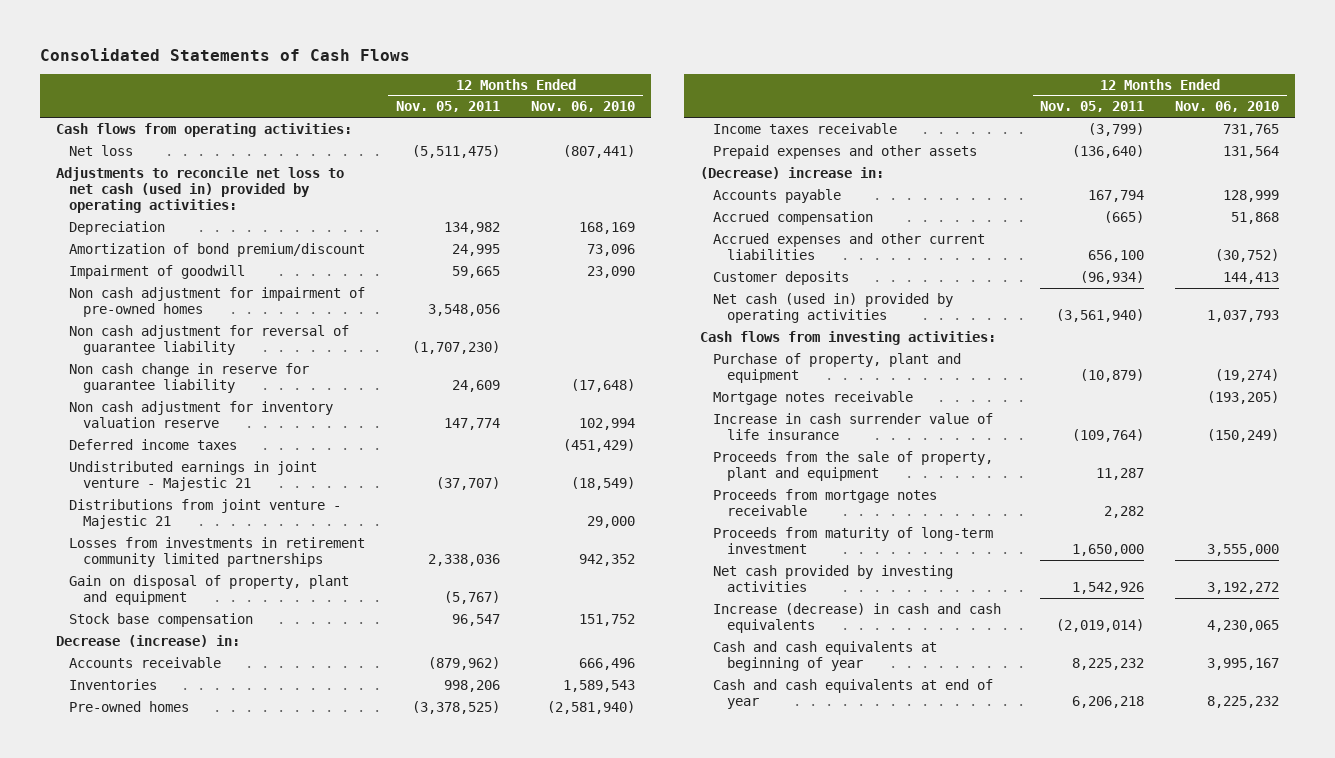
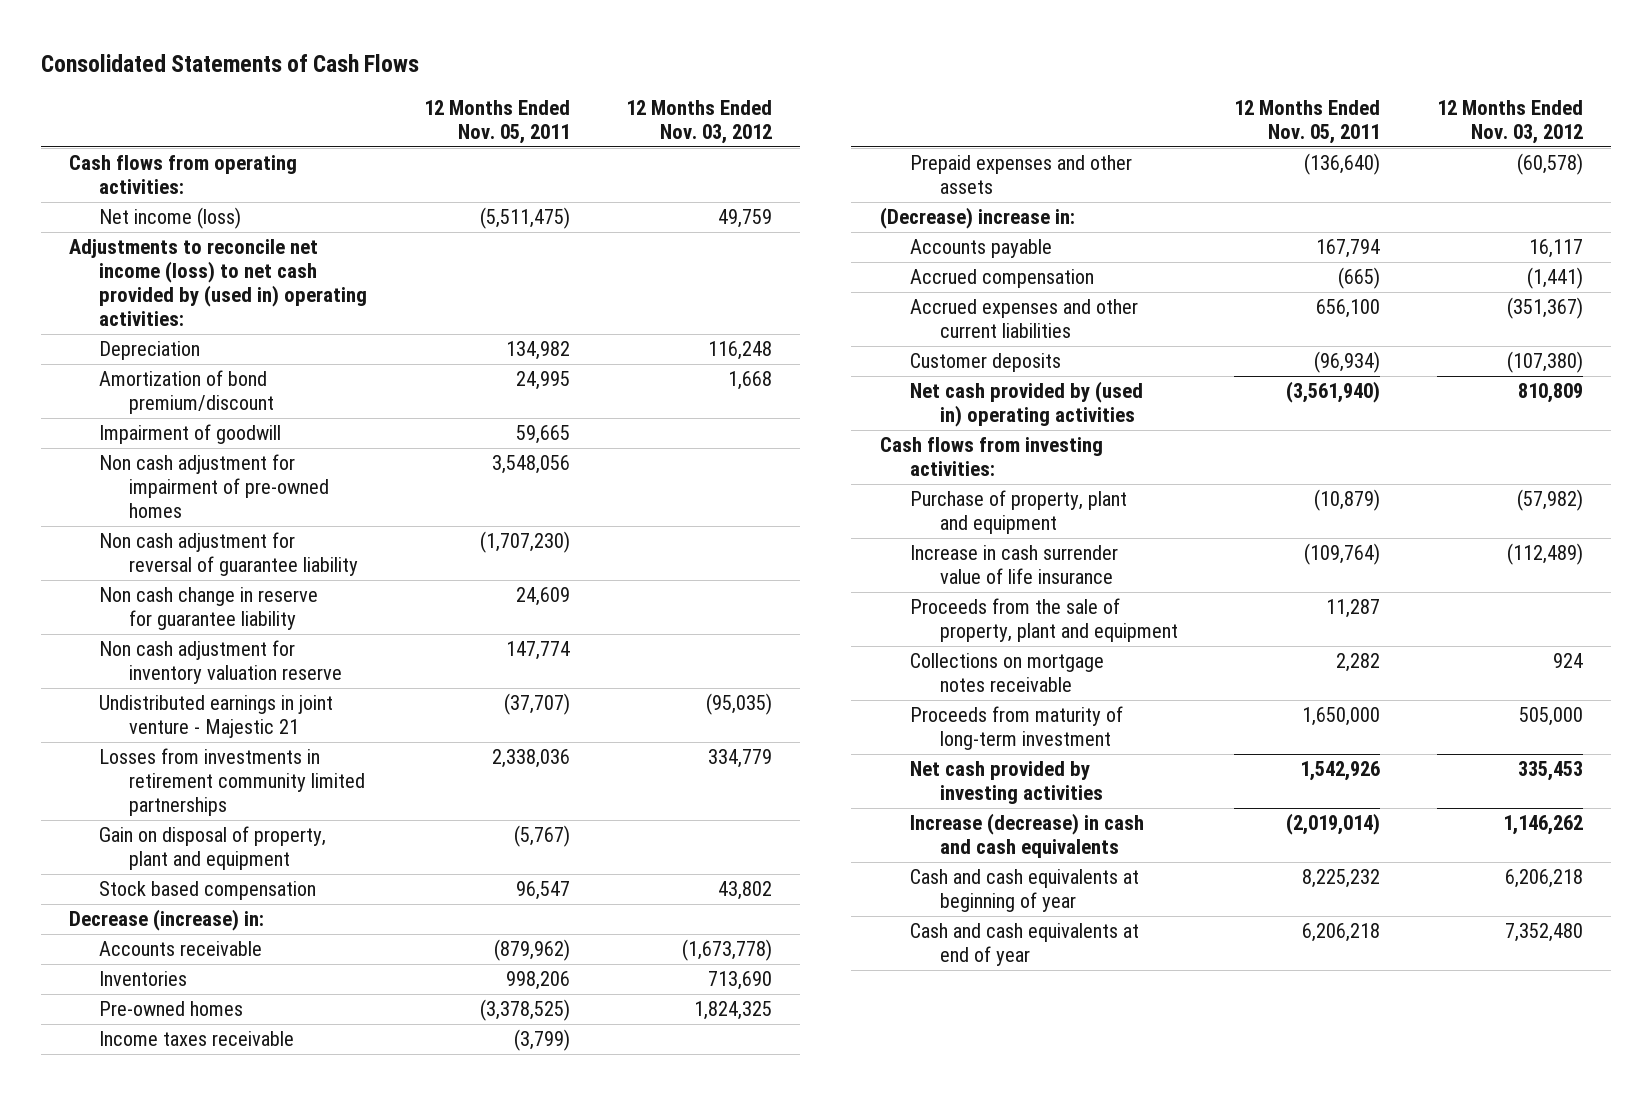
[531,101,636,113] Nov. 06, 2010 -> none
none -> [626,100,773,145] 12 Months Ended Nov. 03, 2012
[69,144,134,156] Net loss -> [98,207,241,230] Net income (loss)
[55,166,344,213] Adjustments to reconcile net loss to net cash (used in) provided by operating activities: -> [69,239,367,327] Adjustments to reconcile net income (loss) to net cash provided by (used in) operating activities:
[69,438,238,450] Deferred income taxes -> none
[69,498,342,529] Distributions from joint venture - Majestic 21 -> none
[69,612,254,627] Stock base compensation -> [98,881,316,901] Stock based compensation
[713,292,954,323] Net cash (used in) provided by operating activities -> [909,381,1143,428] Net cash provided by (used in) operating activities
[713,390,914,405] Mortgage notes receivable -> none
[713,488,938,516] Proceeds from mortgage notes receivable -> [909,653,1104,693] Collections on mortgage notes receivable

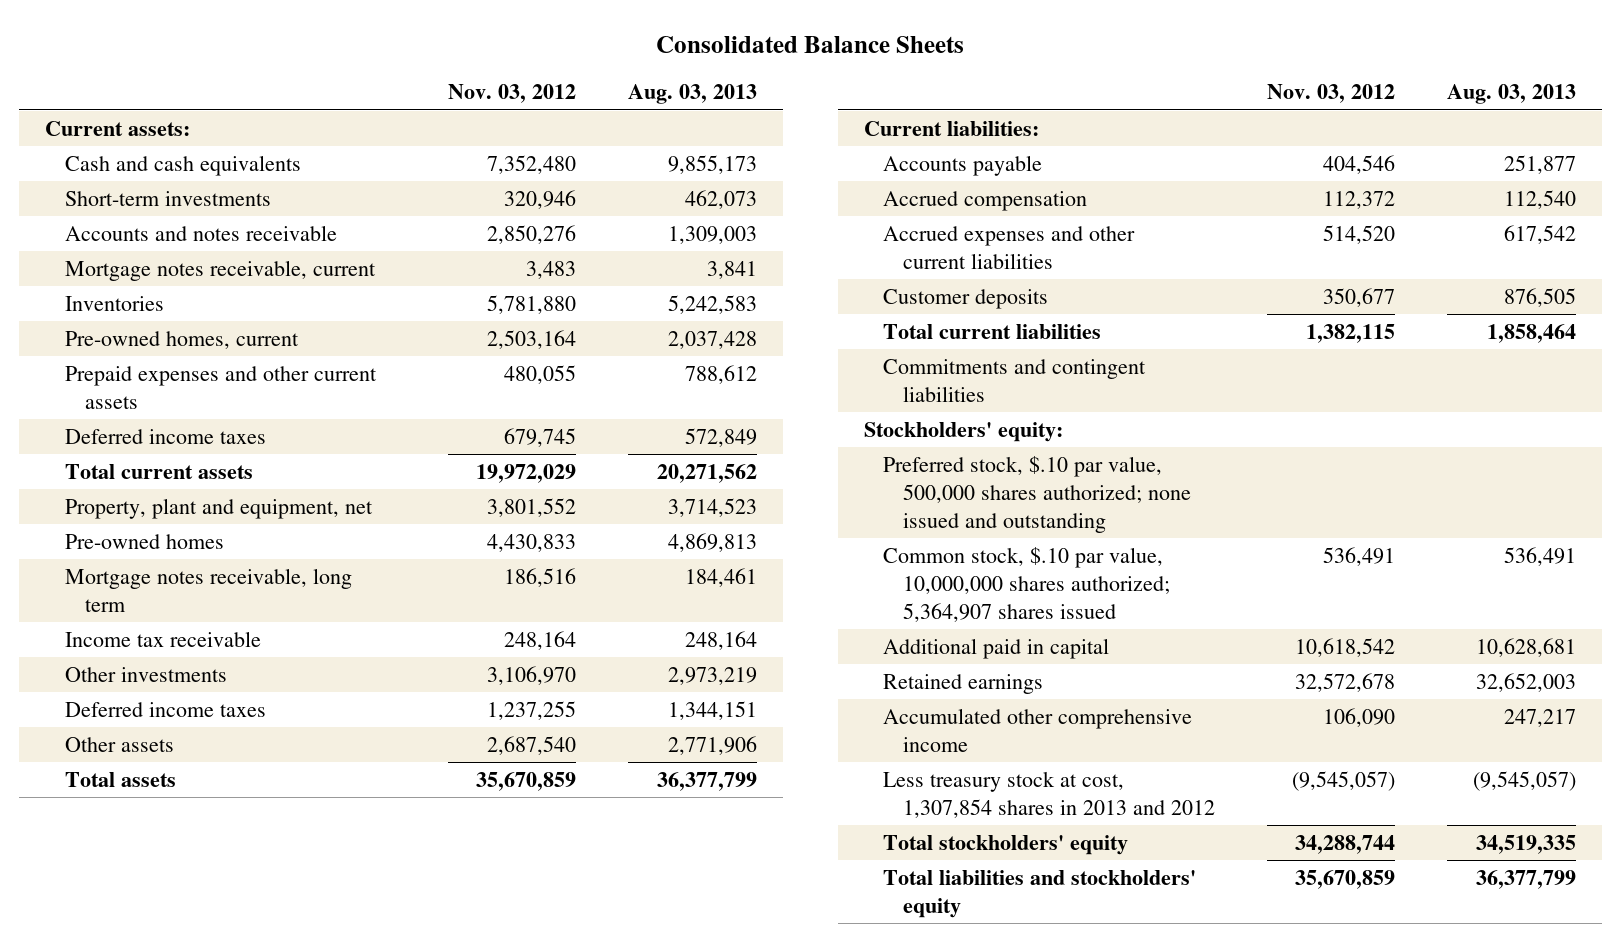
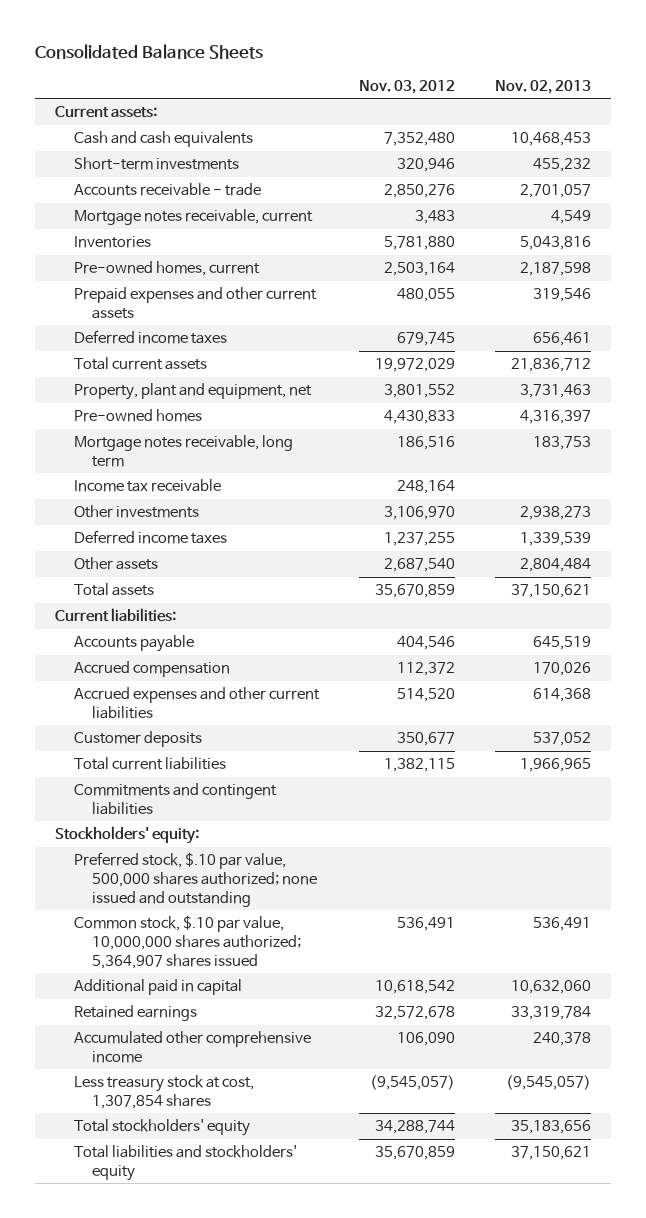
[628,84,758,105] Aug. 03, 2013 -> none
none -> [494,79,591,94] Nov. 02, 2013
[64,224,337,241] Accounts and notes receivable -> [73,183,261,197] Accounts receivable - trade
[883,770,1216,818] Less treasury stock at cost, 1,307,854 shares in 2013 and 2012 -> [73,1075,254,1109] Less treasury stock at cost, 1,307,854 shares

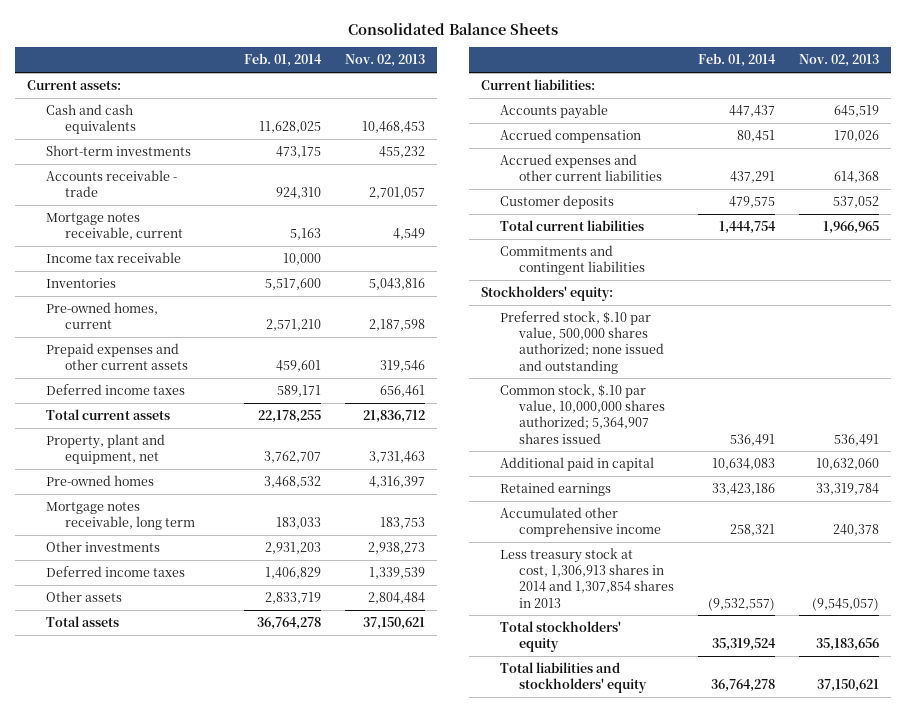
[358,79,455,94] Nov. 03, 2012 -> none
none -> [244,53,323,68] Feb. 01, 2014
[73,479,221,493] Income tax receivable -> [46,252,182,264] Income tax receivable
[73,1075,254,1109] Less treasury stock at cost, 1,307,854 shares -> [500,548,675,608] Less treasury stock at cost, 1,306,913 shares in 2014 and 1,307,854 shares in 2013

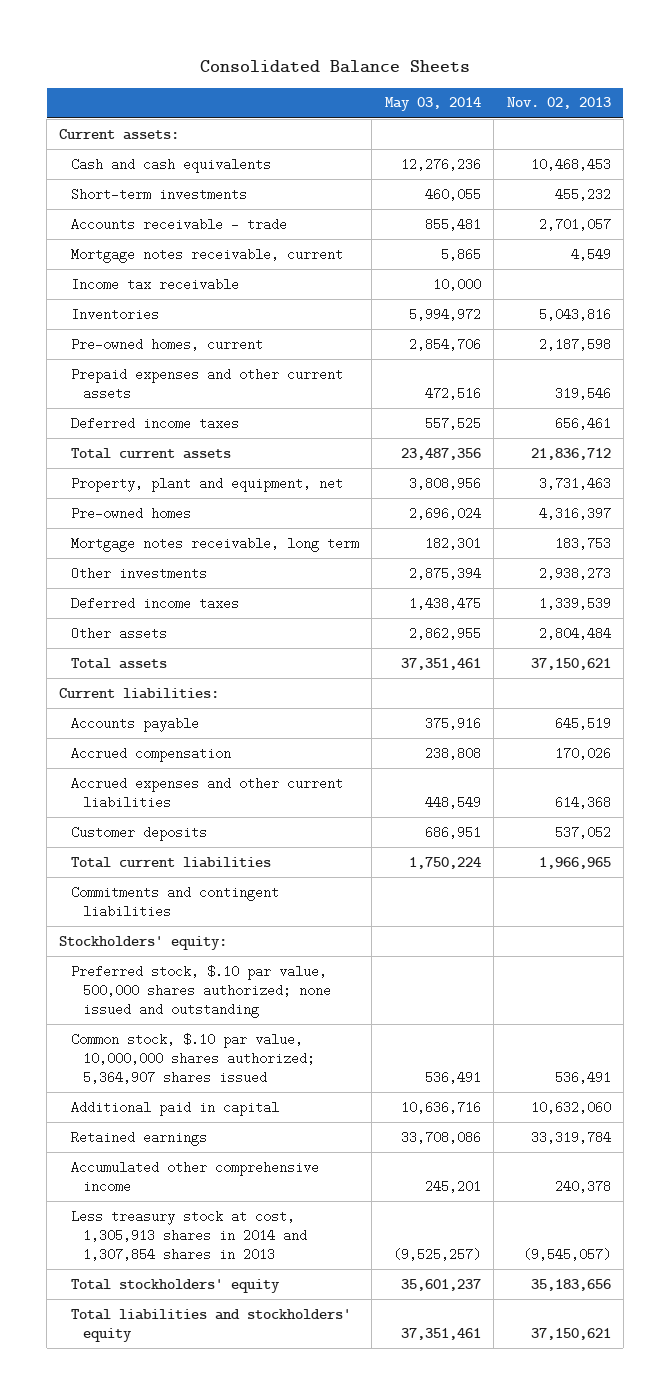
[244,53,323,68] Feb. 01, 2014 -> none
none -> [384,97,481,112] May 03, 2014
[500,548,675,608] Less treasury stock at cost, 1,306,913 shares in 2014 and 1,307,854 shares in 2013 -> [71,1209,307,1261] Less treasury stock at cost, 1,305,913 shares in 2014 and 1,307,854 shares in 2013

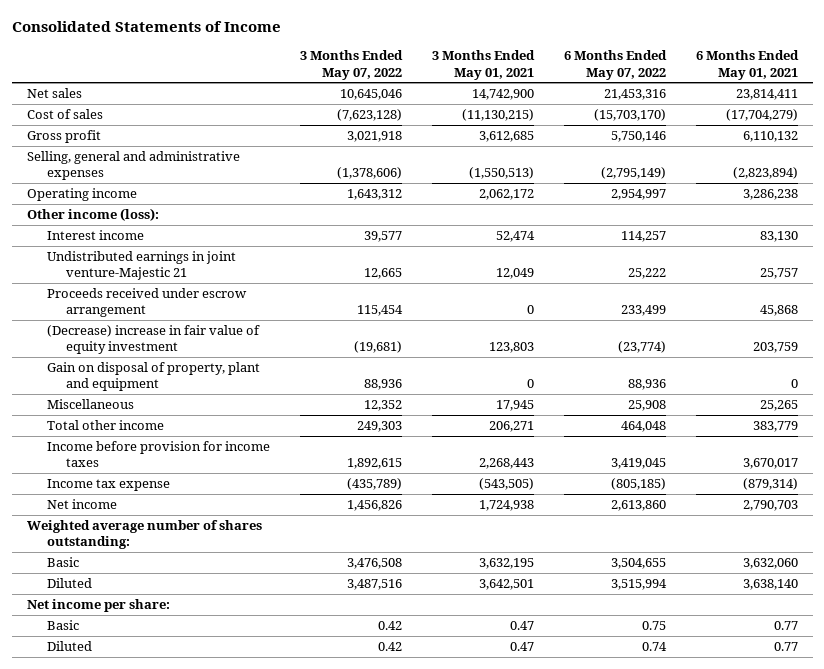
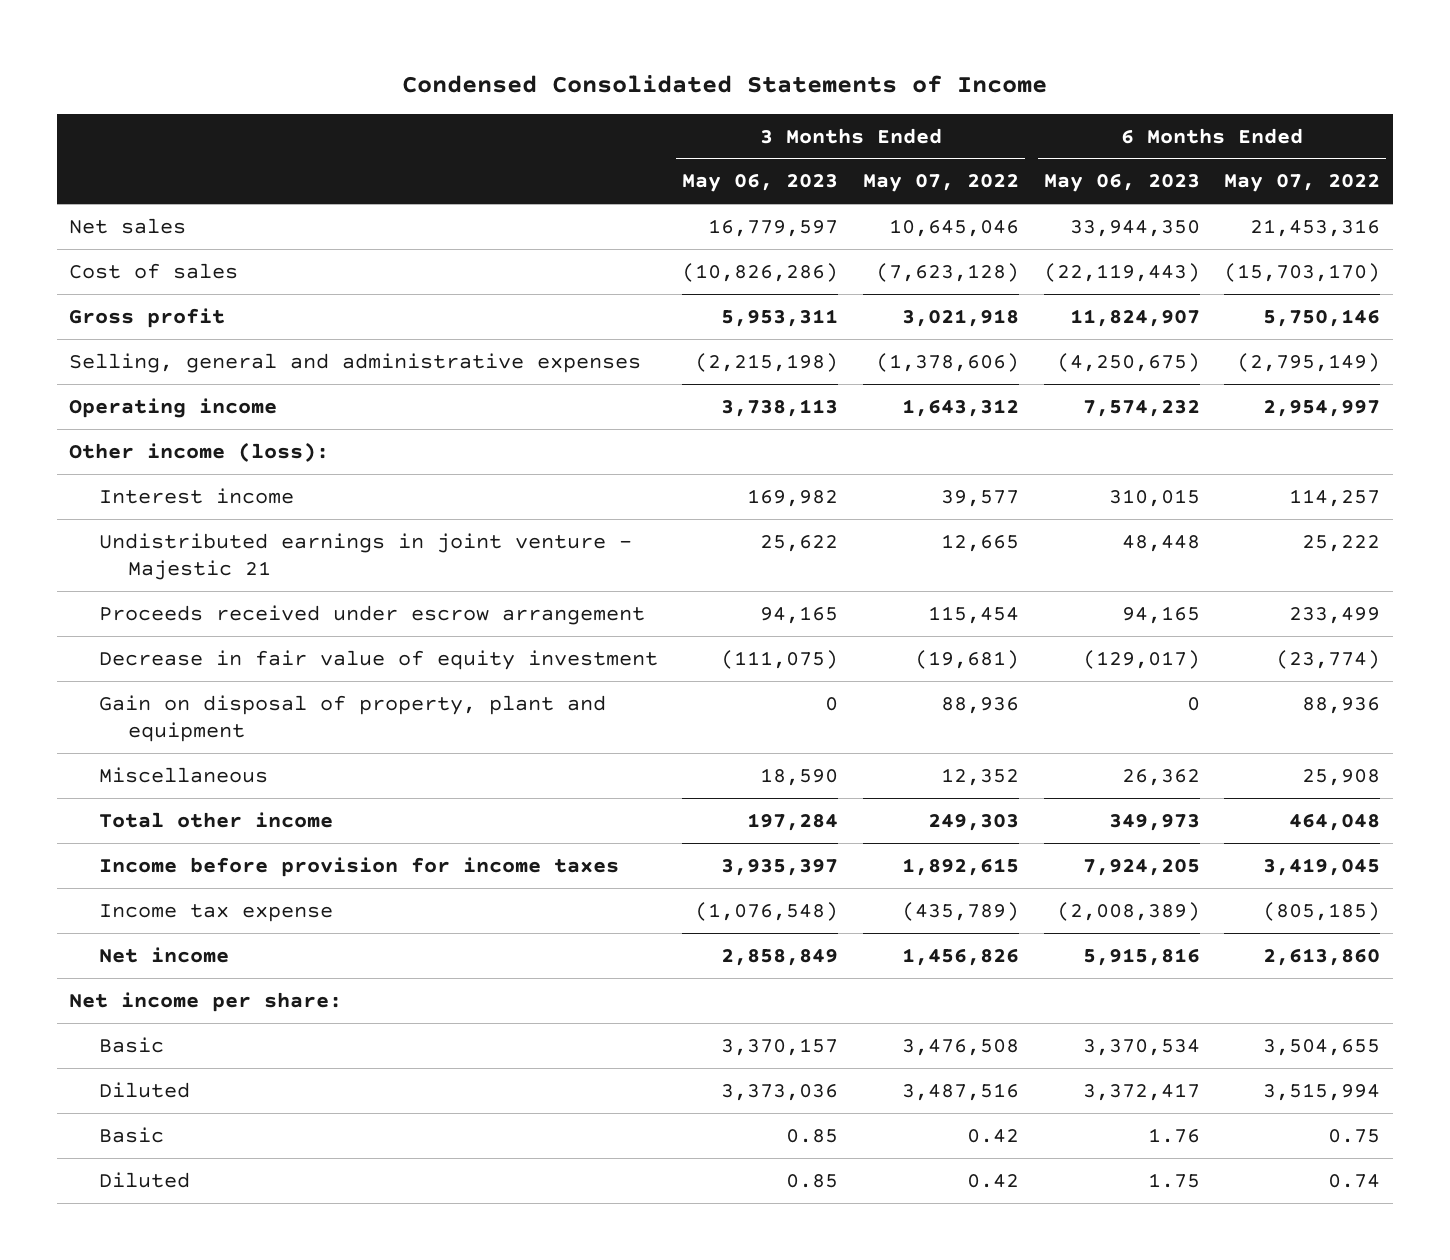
[11,21,281,33] Consolidated Statements of Income -> [401,74,1047,93] Condensed Consolidated Statements of Income
[431,50,535,80] 3 Months Ended May 01, 2021 -> none
[695,50,799,80] 6 Months Ended May 01, 2021 -> none
none -> [682,174,839,193] May 06, 2023
none -> [1043,174,1200,193] May 06, 2023
[46,251,236,281] Undistributed earnings in joint venture-Majestic 21 -> [98,532,632,581] Undistributed earnings in joint venture - Majestic 21
[46,325,260,355] (Decrease) increase in fair value of equity investment -> [98,649,658,670] Decrease in fair value of equity investment
[26,520,262,550] Weighted average number of shares outstanding: -> none
[26,599,170,613] Net income per share: -> [69,991,343,1012] Net income per share:

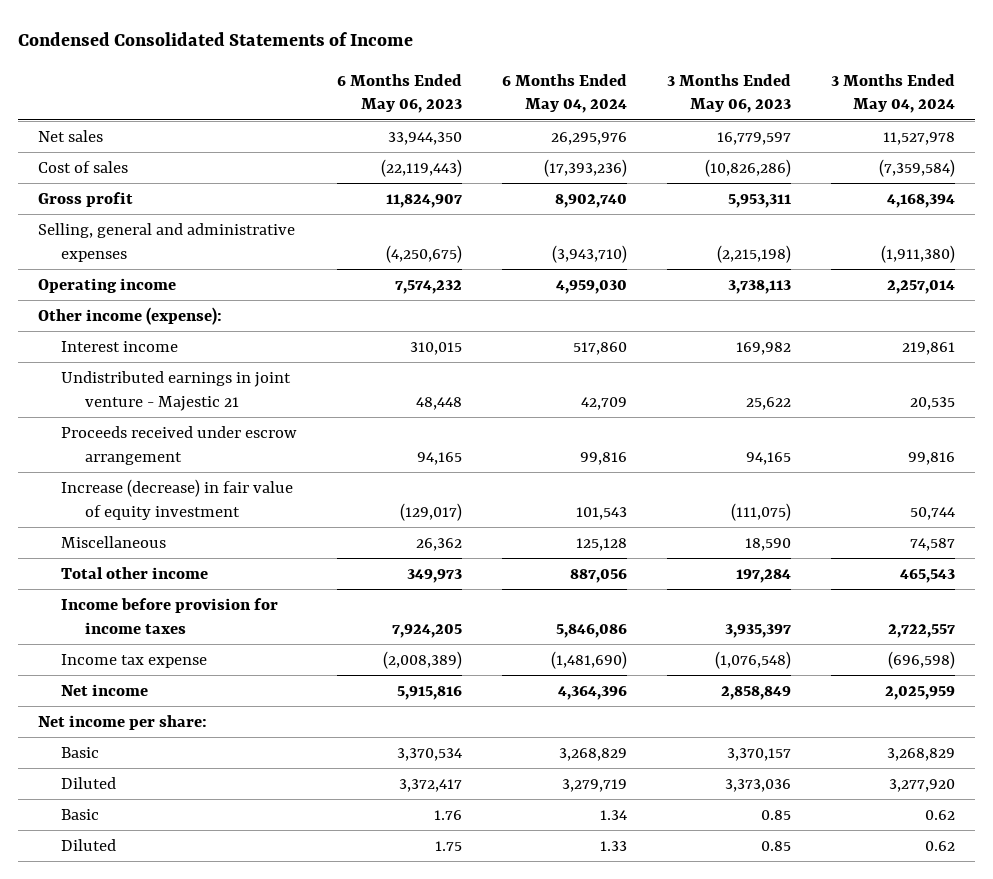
[863,174,1020,193] May 07, 2022 -> none
[1224,174,1381,193] May 07, 2022 -> none
none -> [502,73,628,114] 6 Months Ended May 04, 2024
none -> [830,73,955,114] 3 Months Ended May 04, 2024
[69,441,330,462] Other income (loss): -> [37,306,222,325] Other income (expense):
[98,694,606,743] Gain on disposal of property, plant and equipment -> none
[98,649,658,670] Decrease in fair value of equity investment -> [61,478,294,520] Increase (decrease) in fair value of equity investment

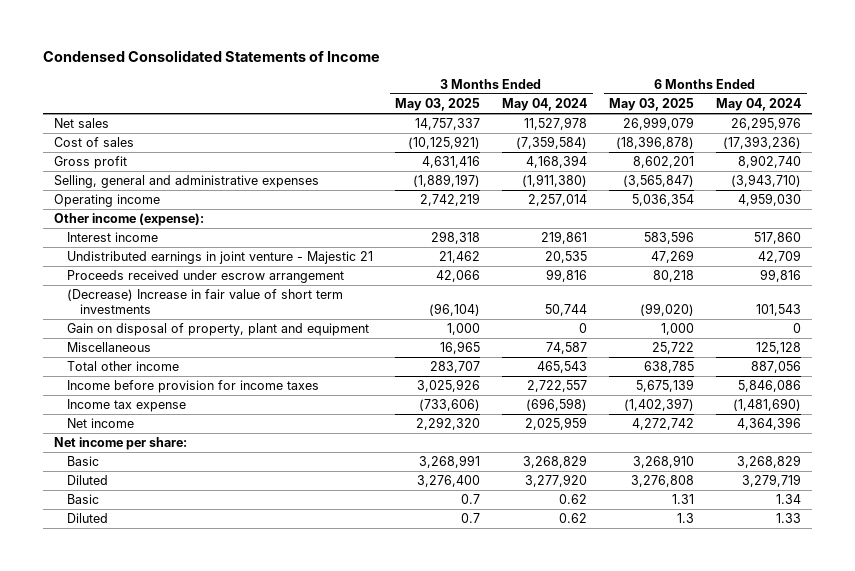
[337,73,463,114] 6 Months Ended May 06, 2023 -> none
[667,73,792,114] 3 Months Ended May 06, 2023 -> none
none -> [395,98,481,112] May 03, 2025
none -> [609,98,695,112] May 03, 2025
[61,478,294,520] Increase (decrease) in fair value of equity investment -> [67,289,344,314] (Decrease) Increase in fair value of short term investments
none -> [67,323,370,337] Gain on disposal of property, plant and equipment

